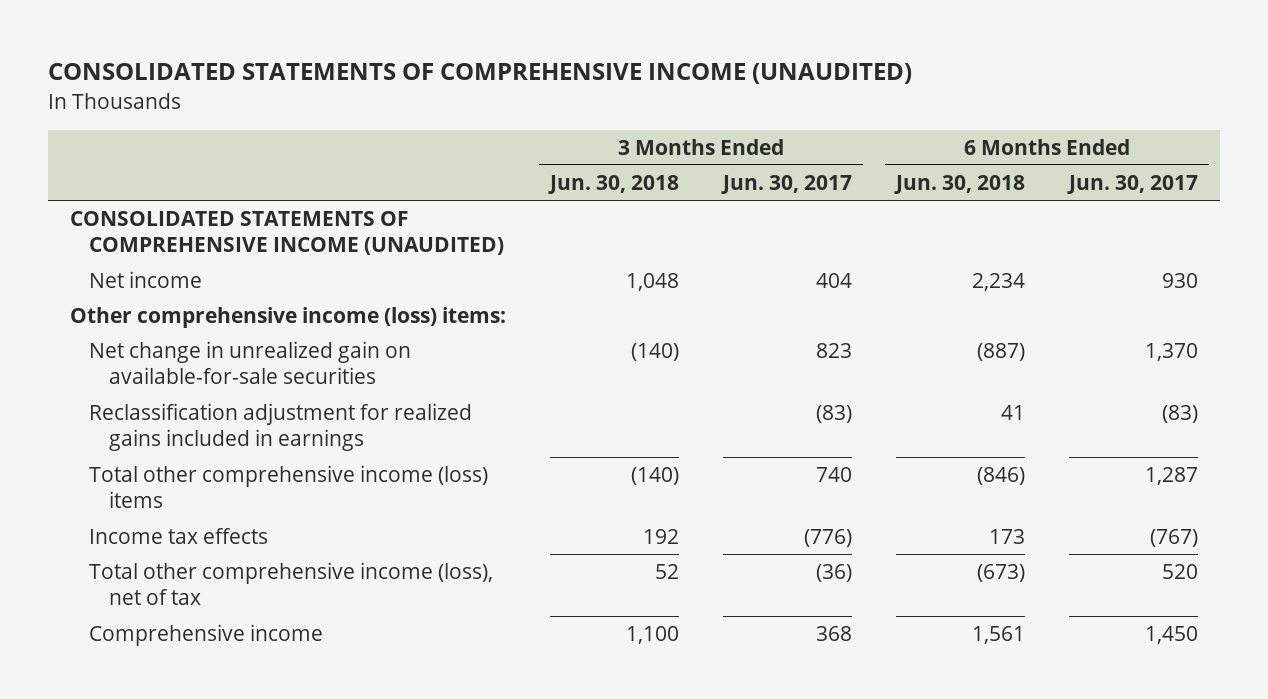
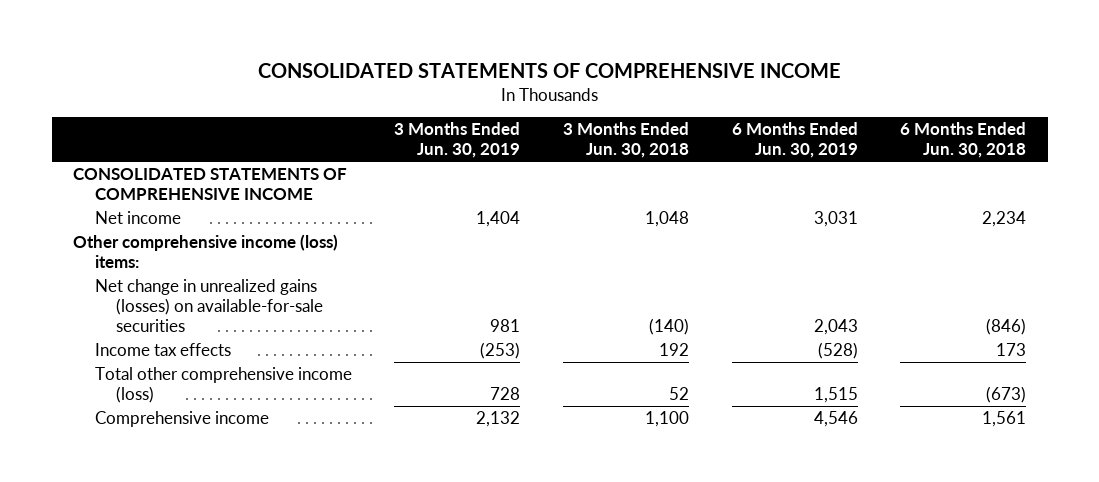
[48,63,913,85] CONSOLIDATED STATEMENTS OF COMPREHENSIVE INCOME (UNAUDITED) -> [257,62,841,78] CONSOLIDATED STATEMENTS OF COMPREHENSIVE INCOME
[720,174,852,194] Jun. 30, 2017 -> none
[1066,174,1198,194] Jun. 30, 2017 -> none
none -> [394,122,521,159] 3 Months Ended Jun. 30, 2019
none -> [731,122,858,159] 6 Months Ended Jun. 30, 2019
[70,211,505,256] CONSOLIDATED STATEMENTS OF COMPREHENSIVE INCOME (UNAUDITED) -> [73,168,348,200] CONSOLIDATED STATEMENTS OF COMPREHENSIVE INCOME
[89,403,473,452] Reclassification adjustment for realized gains included in earnings -> none
[89,465,489,509] Total other comprehensive income (loss) items -> none
[89,341,412,385] Net change in unrealized gain on available-for-sale securities -> [94,279,324,332] Net change in unrealized gains (losses) on available-for-sale securities
[976,343,1025,362] (887) -> [986,317,1027,335] (846)
[89,562,494,606] Total other comprehensive income (loss), net of tax -> [94,367,352,403] Total other comprehensive income (loss)

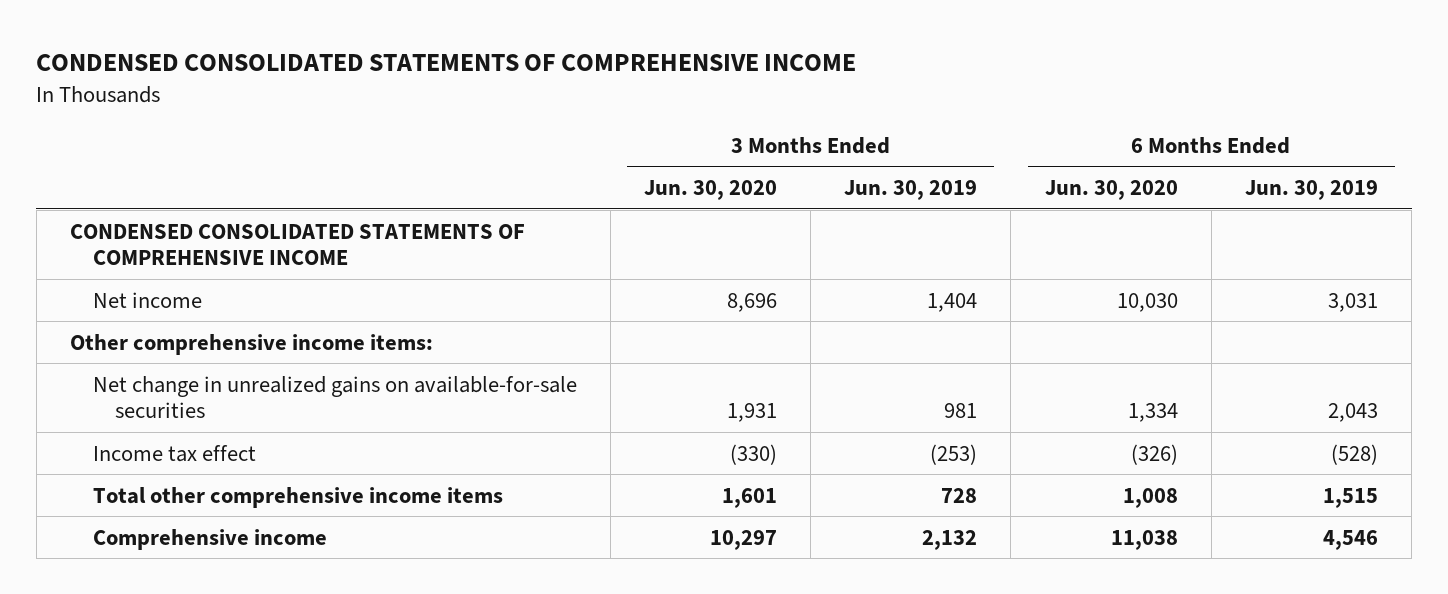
[257,62,841,78] CONSOLIDATED STATEMENTS OF COMPREHENSIVE INCOME -> [36,54,857,72] CONDENSED CONSOLIDATED STATEMENTS OF COMPREHENSIVE INCOME
[563,122,690,159] 3 Months Ended Jun. 30, 2018 -> none
[900,122,1027,159] 6 Months Ended Jun. 30, 2018 -> none
none -> [643,179,777,200] Jun. 30, 2020
none -> [1044,179,1178,200] Jun. 30, 2020
[73,168,348,200] CONSOLIDATED STATEMENTS OF COMPREHENSIVE INCOME -> [70,223,526,266] CONDENSED CONSOLIDATED STATEMENTS OF COMPREHENSIVE INCOME
[73,234,339,268] Other comprehensive income (loss) items: -> [70,333,434,355] Other comprehensive income items:
[94,279,324,332] Net change in unrealized gains (losses) on available-for-sale securities -> [92,375,577,419] Net change in unrealized gains on available-for-sale securities
[94,343,231,357] Income tax effects -> [92,444,256,462] Income tax effect
[94,367,352,403] Total other comprehensive income (loss) -> [92,486,503,508] Total other comprehensive income items

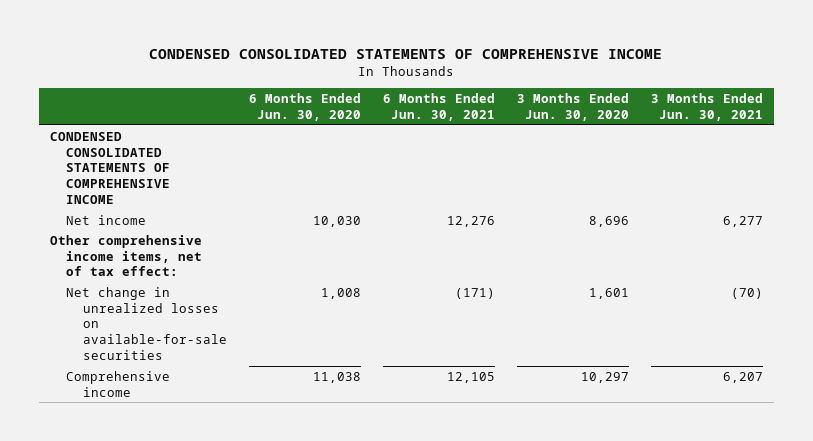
[844,179,978,200] Jun. 30, 2019 -> none
[1244,179,1378,200] Jun. 30, 2019 -> none
none -> [382,93,495,121] 6 Months Ended Jun. 30, 2021
none -> [650,93,763,121] 3 Months Ended Jun. 30, 2021
[92,444,256,462] Income tax effect -> none
[92,486,503,508] Total other comprehensive income items -> none
[70,333,434,355] Other comprehensive income items: -> [50,234,203,277] Other comprehensive income items, net of tax effect:
[92,375,577,419] Net change in unrealized gains on available-for-sale securities -> [66,286,227,361] Net change in unrealized losses on available-for-sale securities
[726,403,777,423] 1,931 -> [588,287,629,299] 1,601
[1127,403,1178,423] 1,334 -> [320,287,361,299] 1,008

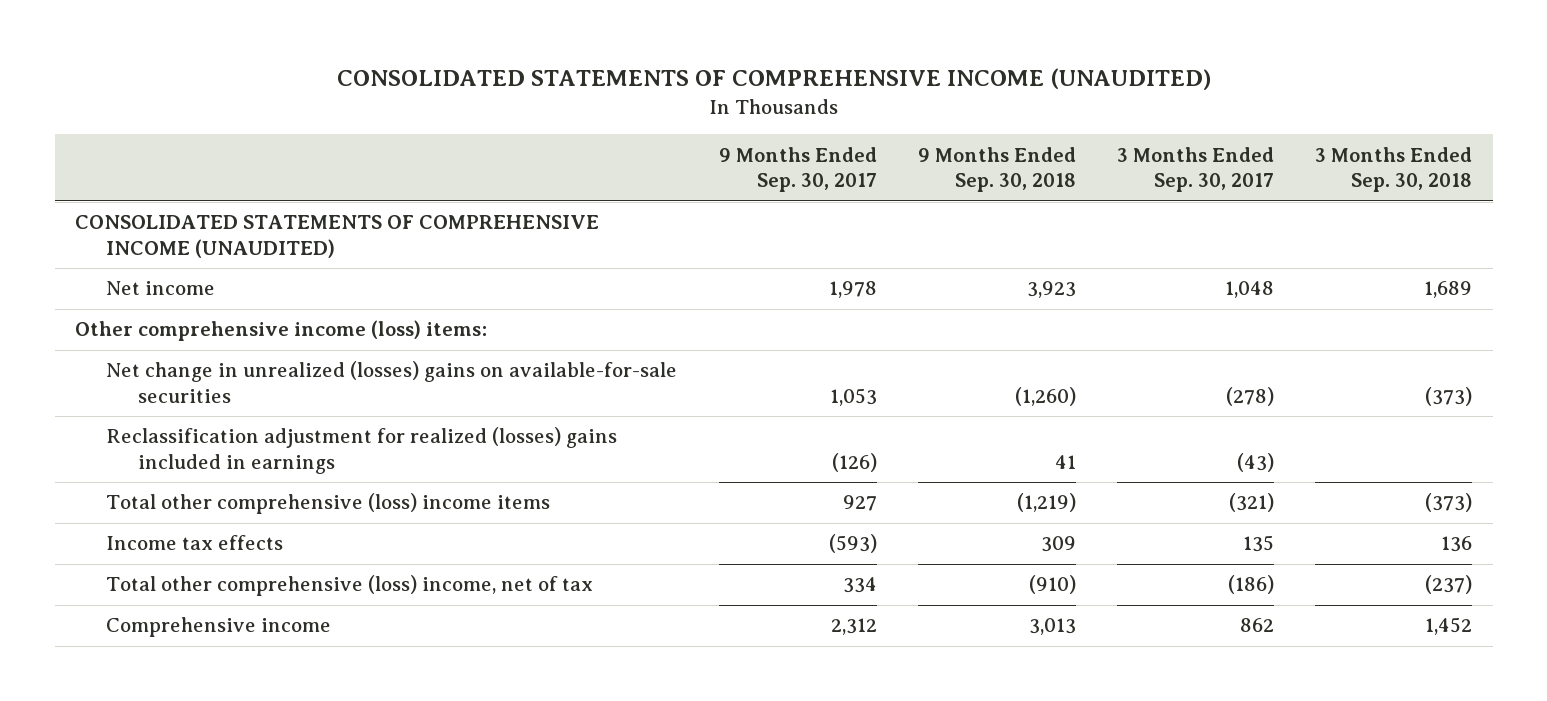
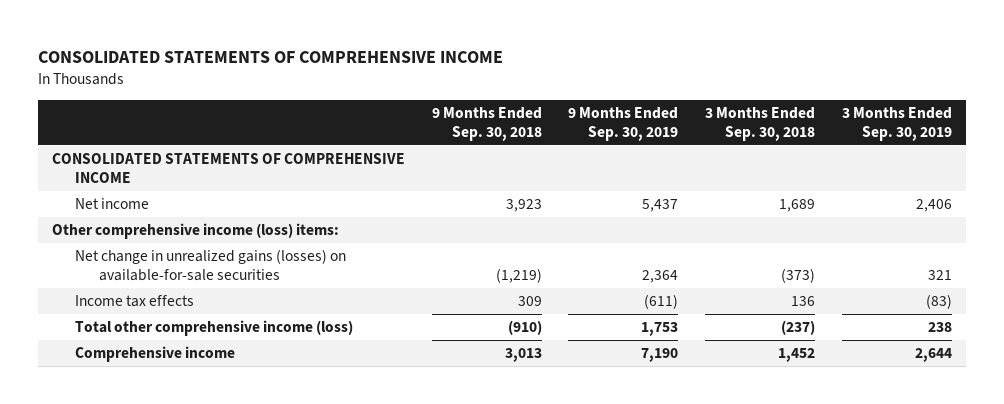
[336,68,1211,91] CONSOLIDATED STATEMENTS OF COMPREHENSIVE INCOME (UNAUDITED) -> [38,50,504,63] CONSOLIDATED STATEMENTS OF COMPREHENSIVE INCOME
[718,146,877,193] 9 Months Ended Sep. 30, 2017 -> none
[1116,146,1274,193] 3 Months Ended Sep. 30, 2017 -> none
none -> [568,106,679,141] 9 Months Ended Sep. 30, 2019
none -> [842,106,953,141] 3 Months Ended Sep. 30, 2019
[75,215,600,258] CONSOLIDATED STATEMENTS OF COMPREHENSIVE INCOME (UNAUDITED) -> [51,153,405,184] CONSOLIDATED STATEMENTS OF COMPREHENSIVE INCOME
[106,427,618,474] Reclassification adjustment for realized (losses) gains included in earnings -> none
[106,493,551,515] Total other comprehensive (loss) income items -> none
[106,361,678,403] Net change in unrealized (losses) gains on available-for-sale securities -> [75,249,347,282] Net change in unrealized gains (losses) on available-for-sale securities
[1014,386,1076,406] (1,260) -> [495,268,542,284] (1,219)
[106,575,594,597] Total other comprehensive (loss) income, net of tax -> [75,320,354,337] Total other comprehensive income (loss)

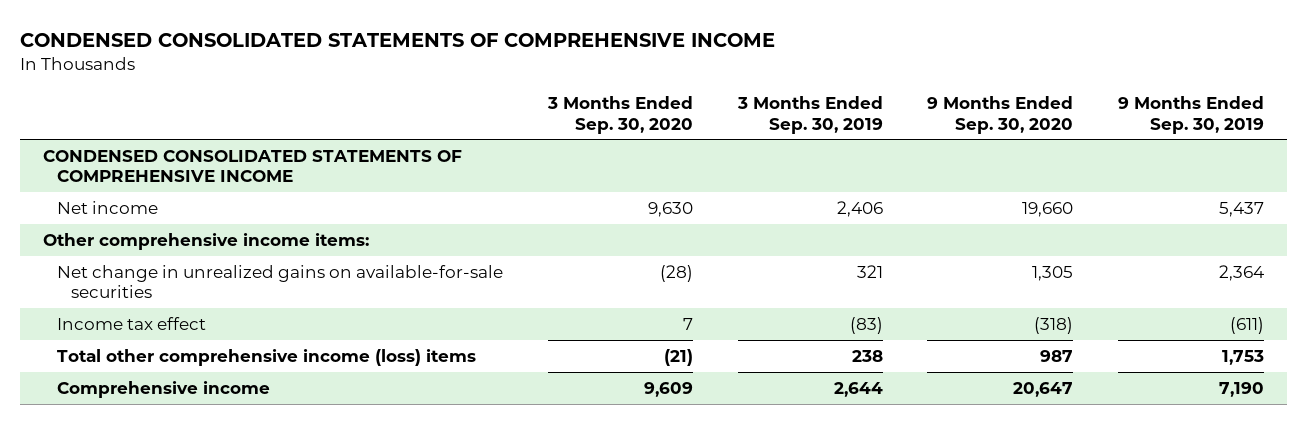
[38,50,504,63] CONSOLIDATED STATEMENTS OF COMPREHENSIVE INCOME -> [20,32,776,47] CONDENSED CONSOLIDATED STATEMENTS OF COMPREHENSIVE INCOME
[431,106,542,141] 9 Months Ended Sep. 30, 2018 -> none
[705,106,816,141] 3 Months Ended Sep. 30, 2018 -> none
none -> [546,95,693,134] 3 Months Ended Sep. 30, 2020
none -> [927,95,1074,134] 9 Months Ended Sep. 30, 2020
[51,153,405,184] CONSOLIDATED STATEMENTS OF COMPREHENSIVE INCOME -> [42,149,462,183] CONDENSED CONSOLIDATED STATEMENTS OF COMPREHENSIVE INCOME
[51,223,339,240] Other comprehensive income (loss) items: -> [42,232,369,250] Other comprehensive income items:
[75,249,347,282] Net change in unrealized gains (losses) on available-for-sale securities -> [56,264,503,299] Net change in unrealized gains on available-for-sale securities
[75,295,195,308] Income tax effects -> [56,316,206,330] Income tax effect
[75,320,354,337] Total other comprehensive income (loss) -> [56,348,476,366] Total other comprehensive income (loss) items

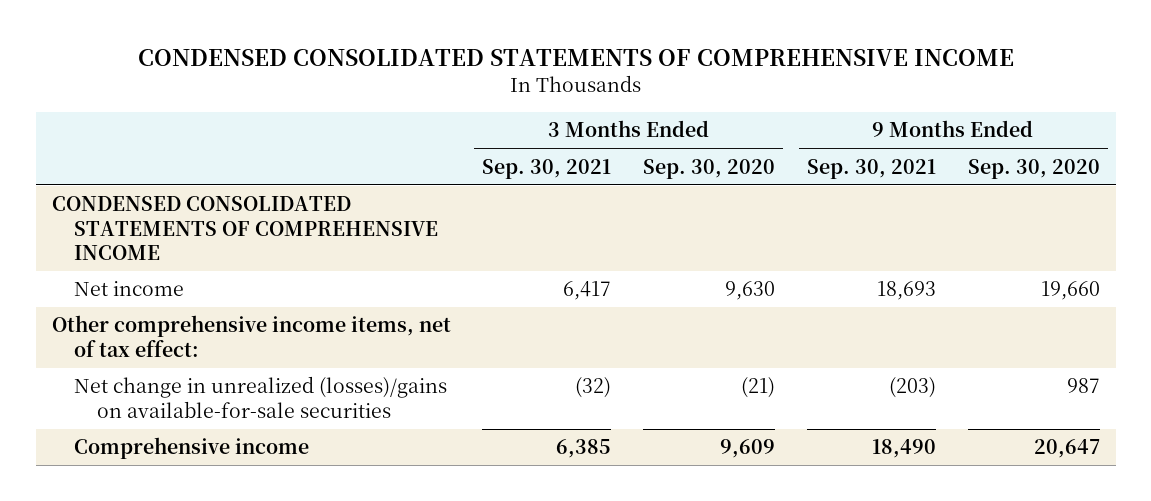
[736,95,883,134] 3 Months Ended Sep. 30, 2019 -> none
[1118,95,1265,134] 9 Months Ended Sep. 30, 2019 -> none
none -> [482,158,612,179] Sep. 30, 2021
none -> [806,158,936,179] Sep. 30, 2021
[56,316,206,330] Income tax effect -> none
[56,348,476,366] Total other comprehensive income (loss) items -> none
[42,232,369,250] Other comprehensive income items: -> [51,315,451,357] Other comprehensive income items, net of tax effect:
[56,264,503,299] Net change in unrealized gains on available-for-sale securities -> [74,376,448,418] Net change in unrealized (losses)/gains on available-for-sale securities
[659,264,693,282] (28) -> [741,377,776,399] (21)
[1032,265,1074,281] 1,305 -> [1066,378,1100,394] 987

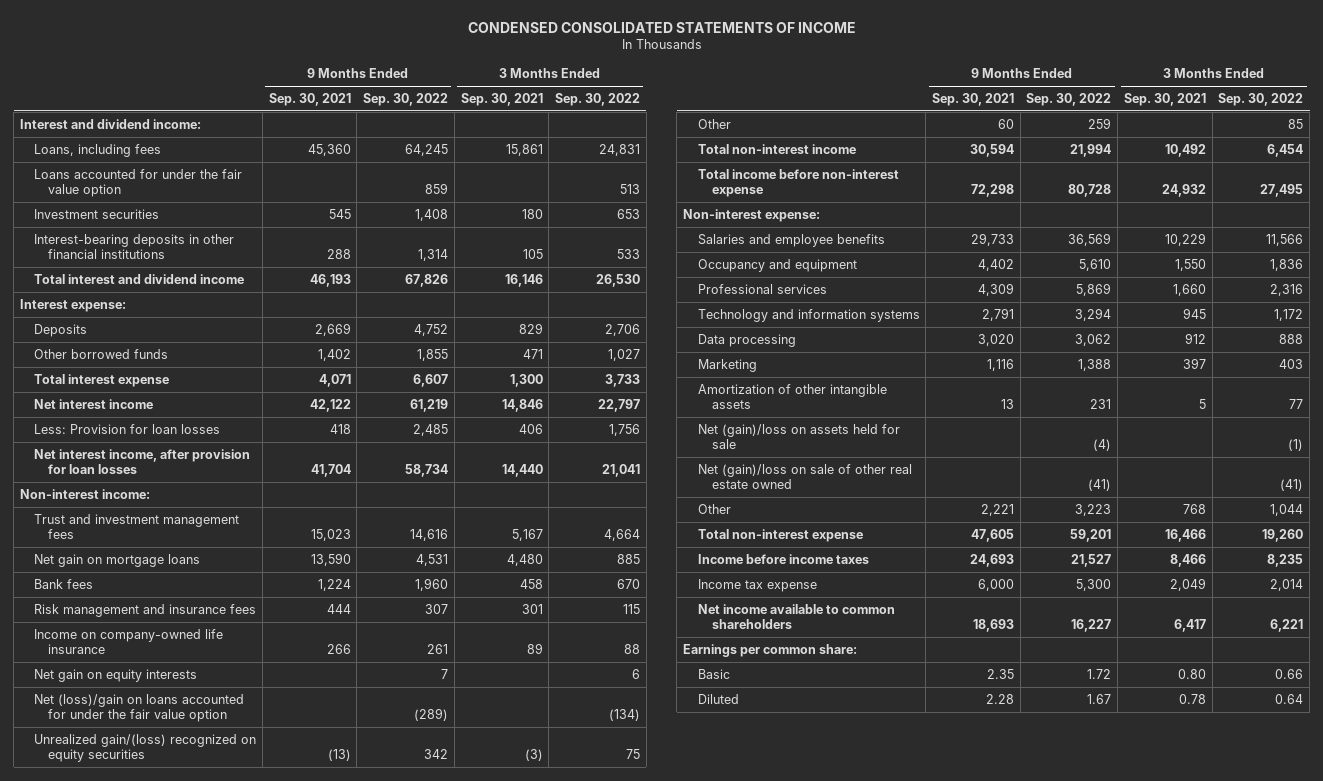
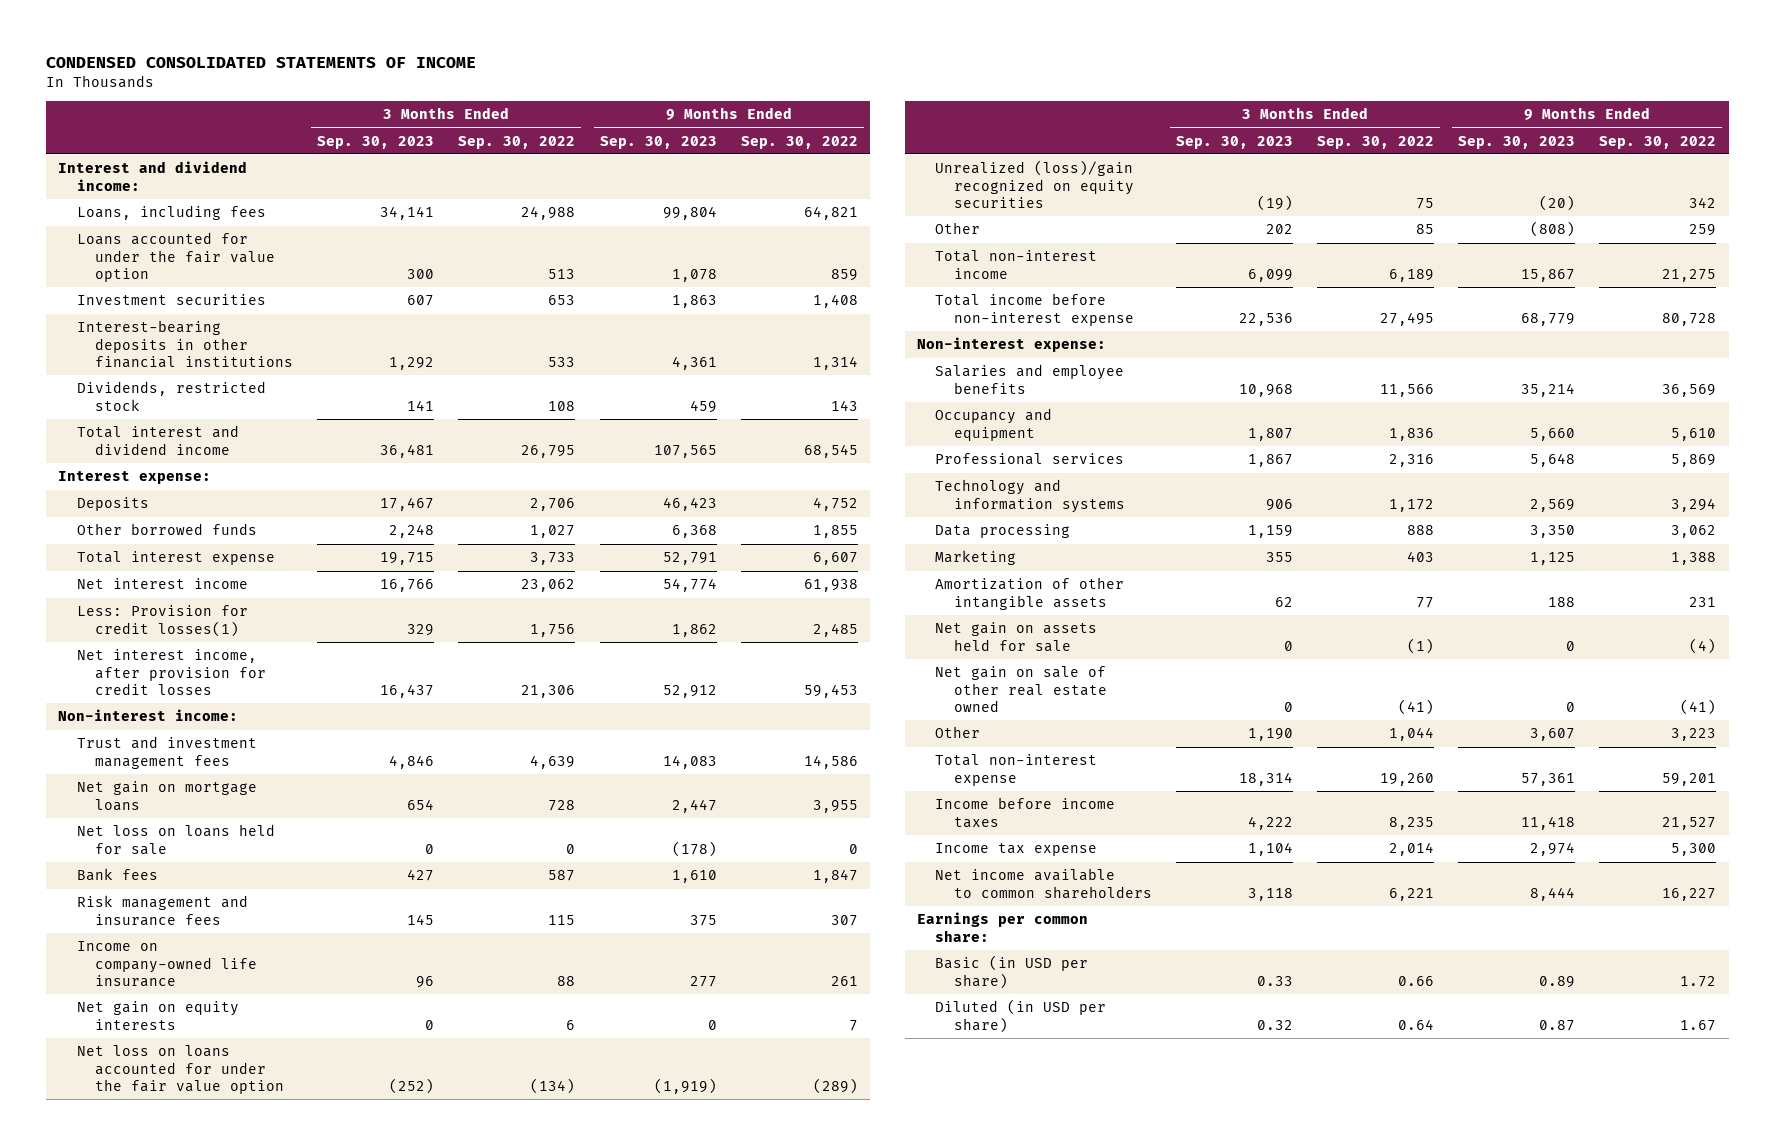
[268,93,351,107] Sep. 30, 2021 -> none
[460,93,543,107] Sep. 30, 2021 -> none
none -> [317,135,435,149] Sep. 30, 2023
none -> [599,135,717,149] Sep. 30, 2023
[405,143,449,156] 64,245 -> [803,206,858,221] 64,821
[599,143,641,156] 24,831 -> [521,206,576,221] 24,988
none -> [76,381,266,411] Dividends, restricted stock
[405,273,449,287] 67,826 -> [803,443,858,458] 68,545
[596,273,641,287] 26,530 -> [521,444,576,458] 26,795
[410,398,449,412] 61,219 -> [803,579,858,593] 61,938
[598,398,641,412] 22,797 -> [521,579,576,593] 23,062
[34,423,221,434] Less: Provision for loan losses -> [76,605,248,637] Less: Provision for credit losses(1)
[34,448,251,475] Net interest income, after provision for loan losses -> [76,649,267,696] Net interest income, after provision for credit losses
[405,464,449,478] 58,734 -> [803,684,858,699] 59,453
[602,464,641,478] 21,041 -> [521,685,576,699] 21,306
[410,529,449,542] 14,616 -> [803,754,858,769] 14,586
[604,529,641,542] 4,664 -> [530,754,576,769] 4,639
[416,553,449,566] 4,531 -> [812,799,858,813] 3,955
[617,553,641,564] 885 -> [548,799,576,811] 728
none -> [76,824,275,855] Net loss on loans held for sale
[415,577,449,591] 1,960 -> [812,869,858,884] 1,847
[617,578,641,589] 670 -> [548,870,576,882] 587
[34,693,245,723] Net (loss)/gain on loans accounted for under the fair value option -> [76,1045,285,1095] Net loss on loans accounted for under the fair value option
[34,733,257,763] Unrealized gain/(loss) recognized on equity securities -> [935,160,1135,209] Unrealized (loss)/gain recognized on equity securities
[1070,143,1112,157] 21,994 -> [1662,268,1717,282] 21,275
[1267,143,1304,157] 6,454 -> [1389,268,1435,282] 6,189
[697,423,900,450] Net (gain)/loss on assets held for sale -> [935,622,1098,652] Net gain on assets held for sale
[697,463,912,490] Net (gain)/loss on sale of other real estate owned -> [935,666,1108,713] Net gain on sale of other real estate owned
[697,668,730,679] Basic -> [935,955,1089,989] Basic (in USD per share)
[697,693,739,704] Diluted -> [935,999,1107,1033] Diluted (in USD per share)

